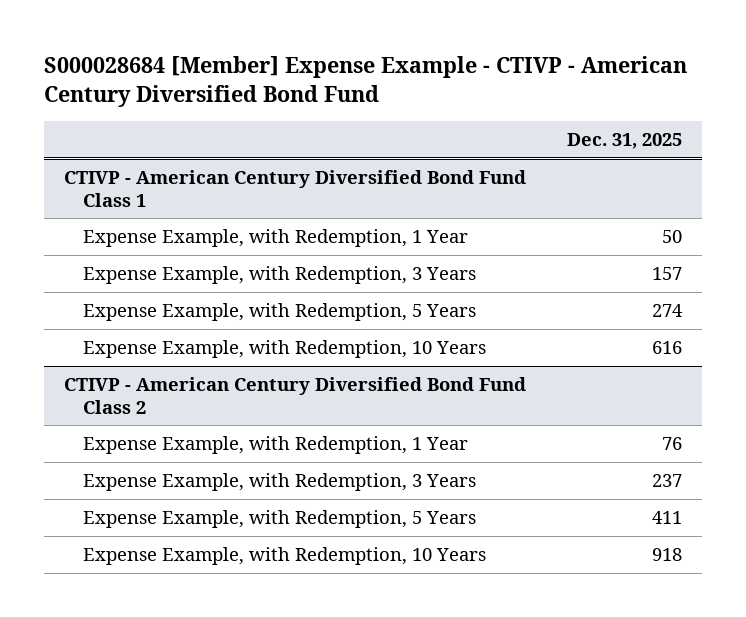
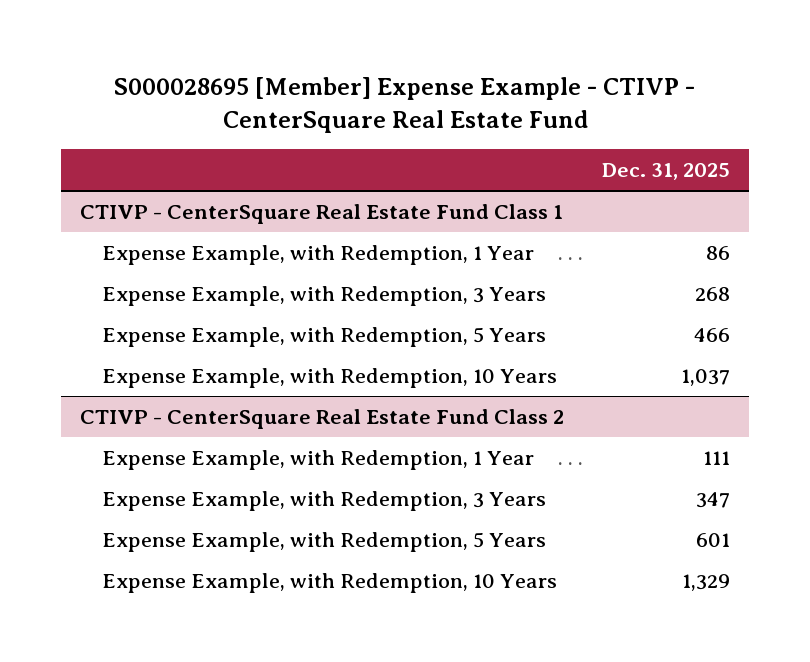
[44,56,688,108] S000028684 [Member] Expense Example - CTIVP - American Century Diversified Bond Fund -> [114,76,696,134] S000028695 [Member] Expense Example - CTIVP - CenterSquare Real Estate Fund
[64,170,527,207] CTIVP - American Century Diversified Bond Fund Class 1 -> none
[64,377,527,414] CTIVP - American Century Diversified Bond Fund Class 2 -> none
none -> [80,203,564,224] CTIVP - CenterSquare Real Estate Fund Class 1
[661,230,682,244] 50 -> [706,245,731,260] 86
[651,267,682,281] 157 -> [695,286,731,301] 268
[651,304,683,318] 274 -> [694,327,731,342] 466
[651,341,682,355] 616 -> [681,368,731,386] 1,037
none -> [80,408,565,429] CTIVP - CenterSquare Real Estate Fund Class 2
[661,437,682,451] 76 -> [703,450,731,465] 111
[651,474,682,488] 237 -> [696,491,731,508] 347
[651,511,682,525] 411 -> [696,532,731,547] 601
[651,548,682,562] 918 -> [682,573,731,591] 1,329

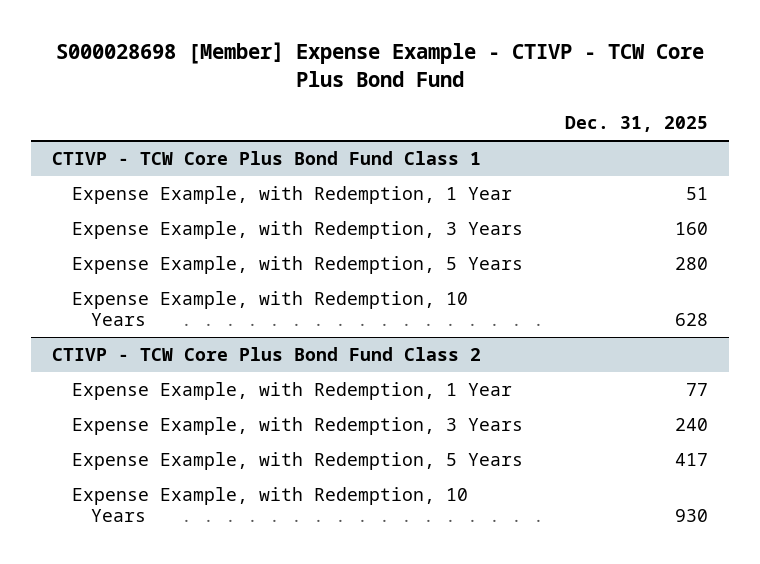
[114,76,696,134] S000028695 [Member] Expense Example - CTIVP - CenterSquare Real Estate Fund -> [56,42,705,88] S000028698 [Member] Expense Example - CTIVP - TCW Core Plus Bond Fund
[80,203,564,224] CTIVP - CenterSquare Real Estate Fund Class 1 -> none
[80,408,565,429] CTIVP - CenterSquare Real Estate Fund Class 2 -> none
none -> [52,151,482,166] CTIVP - TCW Core Plus Bond Fund Class 1
[706,245,731,260] 86 -> [685,187,708,201] 51
[695,286,731,301] 268 -> [674,222,708,236] 160
[694,327,731,342] 466 -> [674,257,708,271] 280
[681,368,731,386] 1,037 -> [674,313,708,327] 628
none -> [52,347,482,362] CTIVP - TCW Core Plus Bond Fund Class 2
[703,450,731,465] 111 -> [685,383,708,397] 77
[696,491,731,508] 347 -> [674,418,708,432] 240
[696,532,731,547] 601 -> [674,453,708,467] 417
[682,573,731,591] 1,329 -> [674,509,708,523] 930

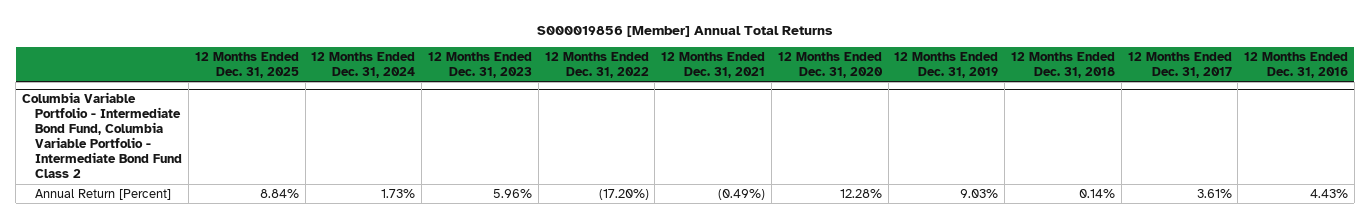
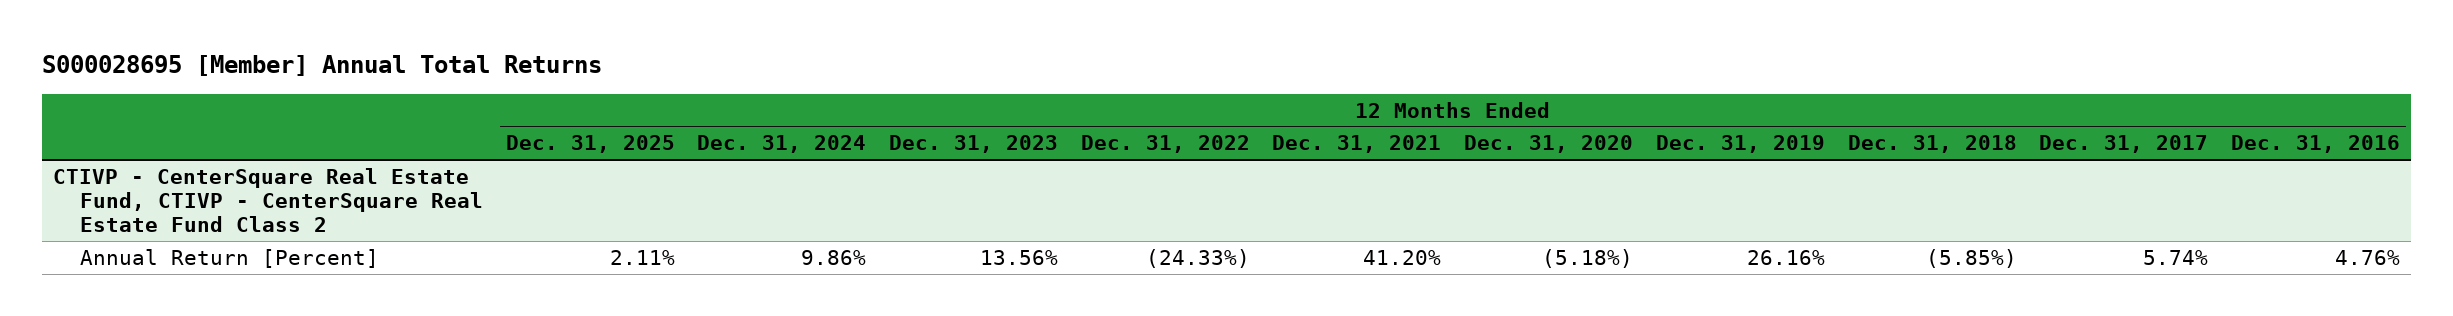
[537,25,834,37] S000019856 [Member] Annual Total Returns -> [41,55,602,77] S000028695 [Member] Annual Total Returns
[21,92,183,179] Columbia Variable Portfolio - Intermediate Bond Fund, Columbia Variable Portfolio - Intermediate Bond Fund Class 2 -> none
none -> [52,167,483,232] CTIVP - CenterSquare Real Estate Fund, CTIVP - CenterSquare Real Estate Fund Class 2
[259,188,299,198] 8.84% -> [609,249,675,265] 2.11%
[381,188,416,198] 1.73% -> [801,249,867,265] 9.86%
[493,188,533,198] 5.96% -> [979,249,1058,265] 13.56%
[598,188,649,200] (17.20%) -> [1145,248,1250,268] (24.33%)
[718,188,766,200] (0.49%) -> [1363,249,1442,265] 41.20%
[839,188,882,198] 12.28% -> [1542,248,1634,268] (5.18%)
[960,188,999,198] 9.03% -> [1746,249,1825,265] 26.16%
[1078,188,1115,198] 0.14% -> [1925,248,2017,268] (5.85%)
[1196,188,1232,198] 3.61% -> [2143,249,2209,265] 5.74%
[1310,188,1349,198] 4.43% -> [2335,249,2401,265] 4.76%

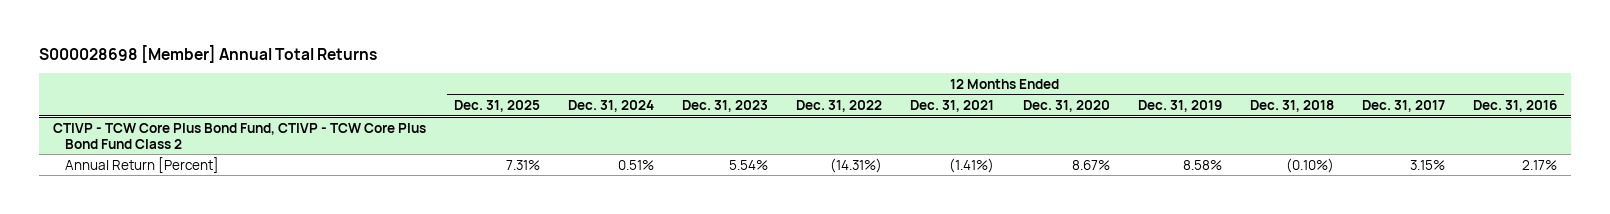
[41,55,602,77] S000028695 [Member] Annual Total Returns -> [38,44,377,63] S000028698 [Member] Annual Total Returns
[52,167,483,232] CTIVP - CenterSquare Real Estate Fund, CTIVP - CenterSquare Real Estate Fund Class 2 -> none
none -> [52,122,426,149] CTIVP - TCW Core Plus Bond Fund, CTIVP - TCW Core Plus Bond Fund Class 2
[609,249,675,265] 2.11% -> [505,159,540,170] 7.31%
[801,249,867,265] 9.86% -> [617,159,654,170] 0.51%
[979,249,1058,265] 13.56% -> [729,159,769,170] 5.54%
[1145,248,1250,268] (24.33%) -> [830,157,883,173] (14.31%)
[1363,249,1442,265] 41.20% -> [949,157,995,173] (1.41%)
[1542,248,1634,268] (5.18%) -> [1071,159,1110,170] 8.67%
[1746,249,1825,265] 26.16% -> [1182,159,1222,170] 8.58%
[1925,248,2017,268] (5.85%) -> [1285,157,1334,173] (0.10%)
[2143,249,2209,265] 5.74% -> [1409,159,1445,170] 3.15%
[2335,249,2401,265] 4.76% -> [1522,159,1558,170] 2.17%

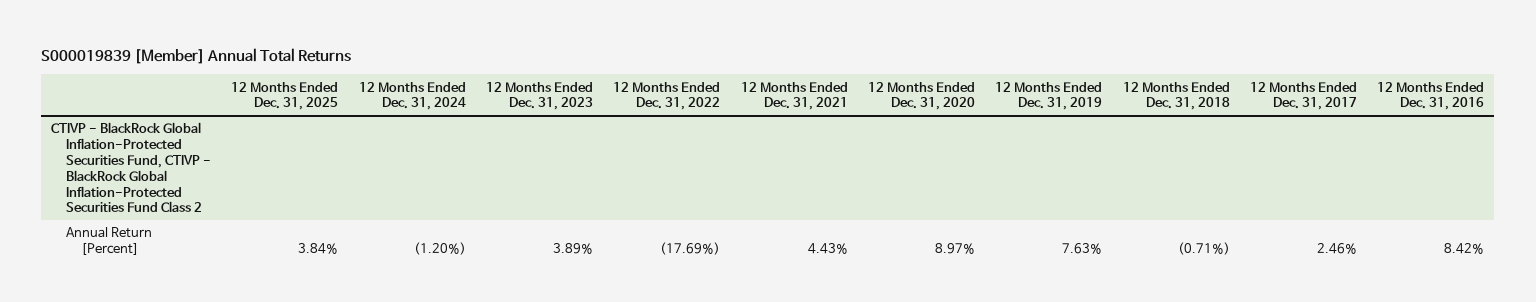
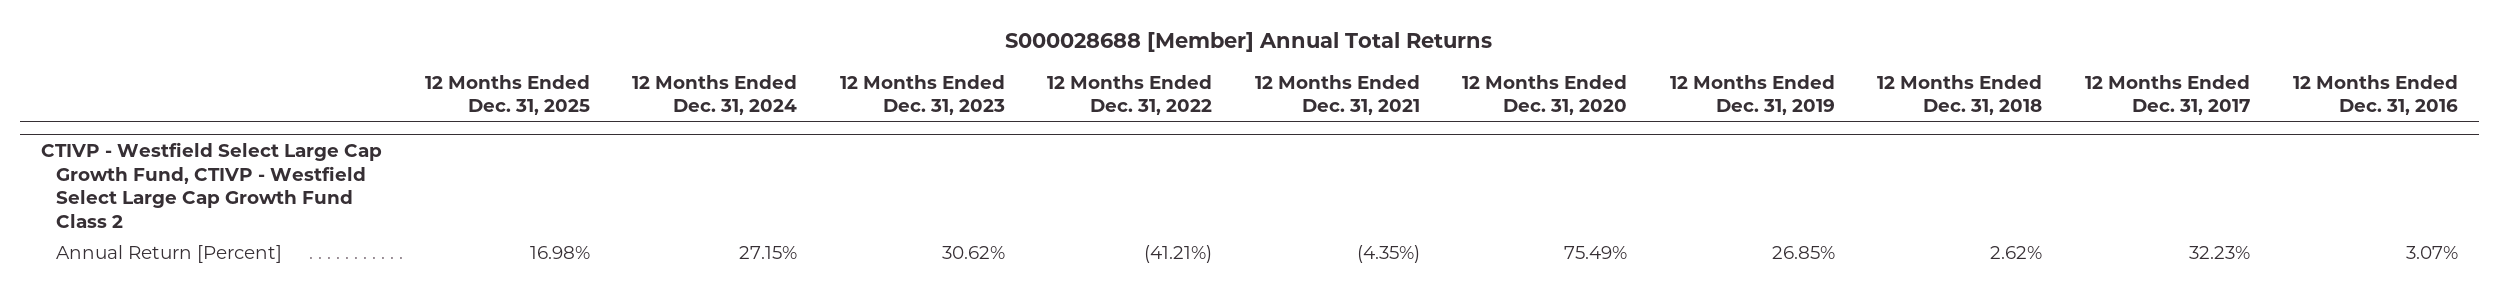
[41,48,352,65] S000019839 [Member] Annual Total Returns -> [1005,32,1493,53] S000028688 [Member] Annual Total Returns
[51,122,212,213] CTIVP - BlackRock Global Inflation-Protected Securities Fund, CTIVP - BlackRock Global Inflation-Protected Securities Fund Class 2 -> none
none -> [40,142,382,228] CTIVP - Westfield Select Large Cap Growth Fund, CTIVP - Westfield Select Large Cap Growth Fund Class 2
[298,243,339,255] 3.84% -> [529,246,590,260] 16.98%
[413,242,466,256] (1.20%) -> [739,246,798,260] 27.15%
[552,243,593,255] 3.89% -> [941,246,1005,260] 30.62%
[660,242,721,256] (17.69%) -> [1144,245,1213,264] (41.21%)
[807,243,848,255] 4.43% -> [1356,245,1420,264] (4.35%)
[934,243,975,255] 8.97% -> [1564,246,1628,260] 75.49%
[1062,243,1103,255] 7.63% -> [1771,246,1835,260] 26.85%
[1177,242,1230,256] (0.71%) -> [1990,246,2043,260] 2.62%
[1316,243,1357,255] 2.46% -> [2188,246,2250,260] 32.23%
[1444,243,1485,255] 8.42% -> [2405,246,2458,260] 3.07%

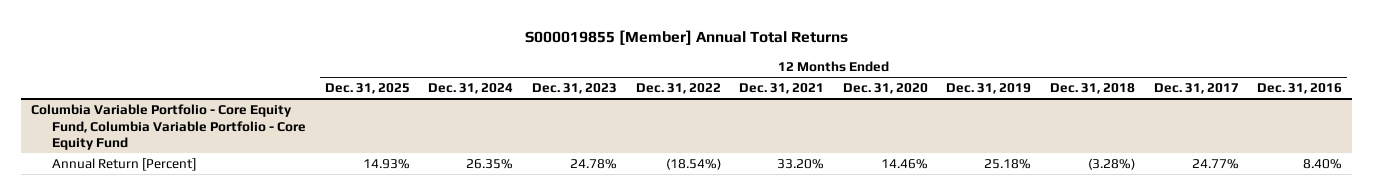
[1005,32,1493,53] S000028688 [Member] Annual Total Returns -> [524,30,848,46] S000019855 [Member] Annual Total Returns
[40,142,382,228] CTIVP - Westfield Select Large Cap Growth Fund, CTIVP - Westfield Select Large Cap Growth Fund Class 2 -> none
none -> [30,103,307,151] Columbia Variable Portfolio - Core Equity Fund, Columbia Variable Portfolio - Core Equity Fund
[529,246,590,260] 16.98% -> [362,158,410,169] 14.93%
[739,246,798,260] 27.15% -> [466,158,514,169] 26.35%
[941,246,1005,260] 30.62% -> [569,158,617,169] 24.78%
[1144,245,1213,264] (41.21%) -> [665,157,721,170] (18.54%)
[1356,245,1420,264] (4.35%) -> [777,158,825,169] 33.20%
[1564,246,1628,260] 75.49% -> [880,158,928,169] 14.46%
[1771,246,1835,260] 26.85% -> [984,158,1032,169] 25.18%
[1990,246,2043,260] 2.62% -> [1088,157,1136,170] (3.28%)
[2188,246,2250,260] 32.23% -> [1191,158,1239,169] 24.77%
[2405,246,2458,260] 3.07% -> [1303,158,1343,169] 8.40%

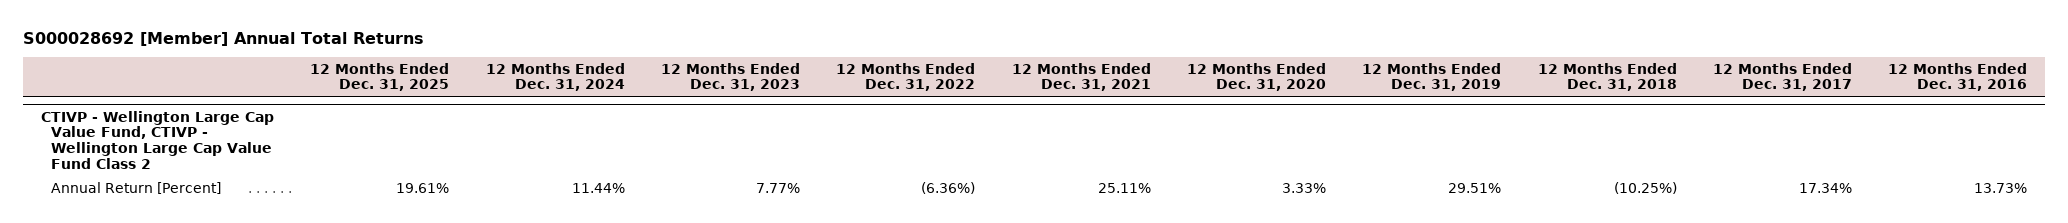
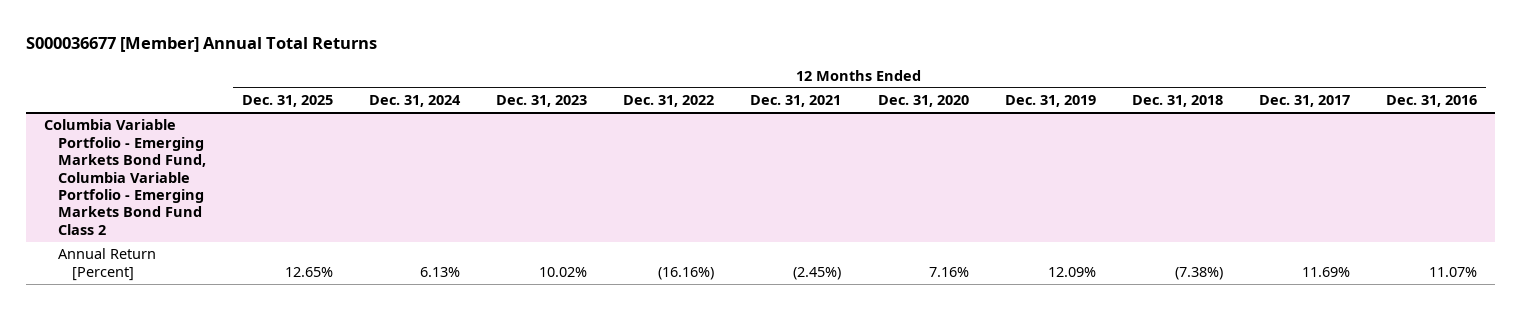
[22,31,424,46] S000028692 [Member] Annual Total Returns -> [26,36,378,52] S000036677 [Member] Annual Total Returns
[41,110,275,169] CTIVP - Wellington Large Cap Value Fund, CTIVP - Wellington Large Cap Value Fund Class 2 -> none
none -> [44,119,207,235] Columbia Variable Portfolio - Emerging Markets Bond Fund, Columbia Variable Portfolio - Emerging Markets Bond Fund Class 2
[396,182,450,193] 19.61% -> [285,266,334,277] 12.65%
[571,182,625,193] 11.44% -> [420,266,461,277] 6.13%
[756,182,801,193] 7.77% -> [539,266,588,277] 10.02%
[921,181,976,194] (6.36%) -> [658,266,715,280] (16.16%)
[1097,182,1151,193] 25.11% -> [793,266,842,280] (2.45%)
[1281,182,1326,193] 3.33% -> [928,266,969,277] 7.16%
[1448,182,1502,193] 29.51% -> [1047,266,1096,277] 12.09%
[1613,181,1677,194] (10.25%) -> [1174,266,1223,280] (7.38%)
[1798,182,1852,193] 17.34% -> [1301,266,1350,277] 11.69%
[1974,182,2028,193] 13.73% -> [1428,266,1477,277] 11.07%

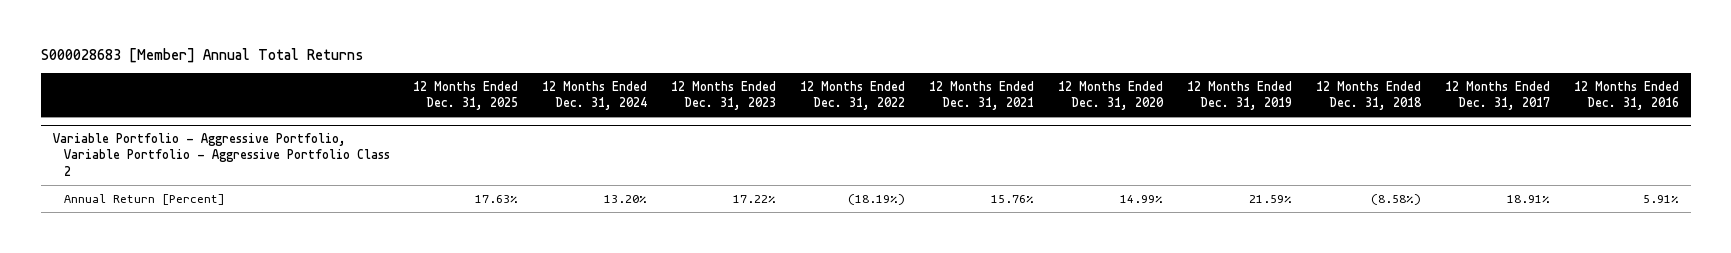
[26,36,378,52] S000036677 [Member] Annual Total Returns -> [40,48,364,64] S000028683 [Member] Annual Total Returns
[44,119,207,235] Columbia Variable Portfolio - Emerging Markets Bond Fund, Columbia Variable Portfolio - Emerging Markets Bond Fund Class 2 -> none
none -> [52,132,390,176] Variable Portfolio - Aggressive Portfolio, Variable Portfolio - Aggressive Portfolio Class 2
[285,266,334,277] 12.65% -> [475,194,519,203] 17.63%
[420,266,461,277] 6.13% -> [604,194,648,203] 13.20%
[539,266,588,277] 10.02% -> [733,194,777,203] 17.22%
[658,266,715,280] (16.16%) -> [848,193,906,205] (18.19%)
[793,266,842,280] (2.45%) -> [991,194,1035,203] 15.76%
[928,266,969,277] 7.16% -> [1120,194,1164,203] 14.99%
[1047,266,1096,277] 12.09% -> [1249,194,1293,203] 21.59%
[1174,266,1223,280] (7.38%) -> [1370,193,1421,205] (8.58%)
[1301,266,1350,277] 11.69% -> [1506,194,1550,203] 18.91%
[1428,266,1477,277] 11.07% -> [1642,194,1679,203] 5.91%

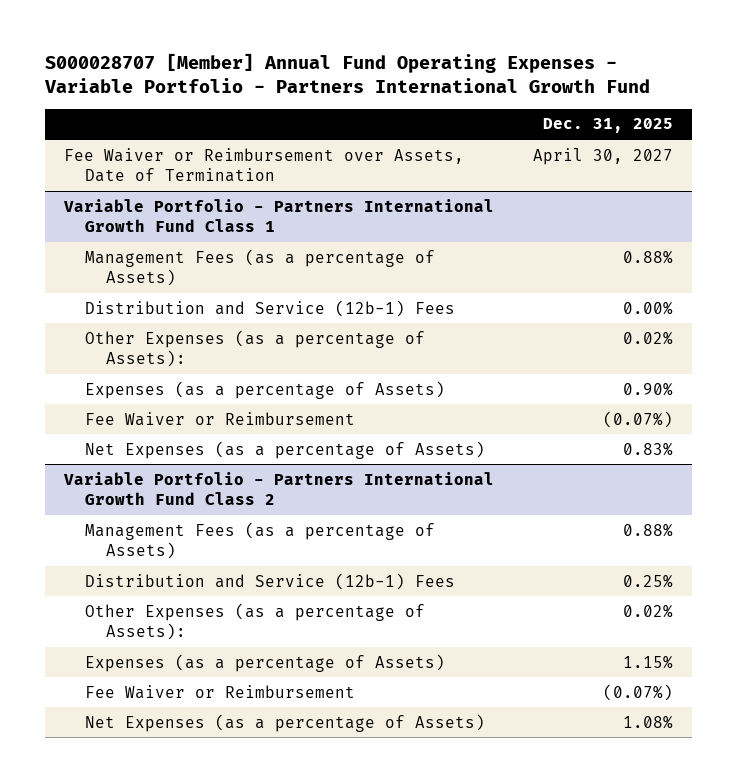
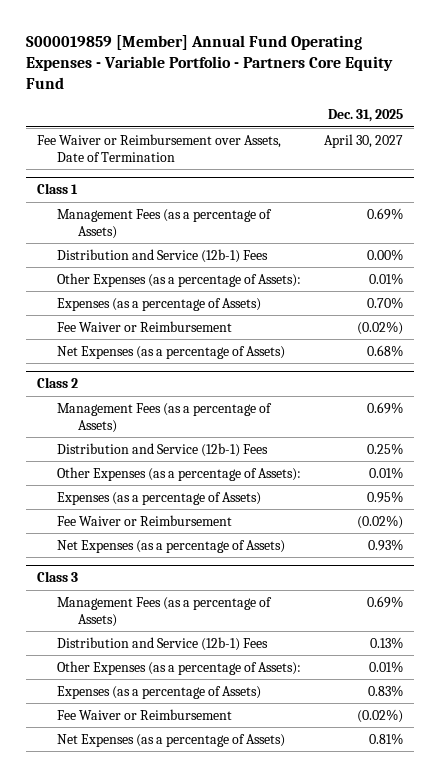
[44,53,651,94] S000028707 [Member] Annual Fund Operating Expenses - Variable Portfolio - Partners International Growth Fund -> [25,34,393,89] S000019859 [Member] Annual Fund Operating Expenses - Variable Portfolio - Partners Core Equity Fund
[63,198,495,232] Variable Portfolio - Partners International Growth Fund Class 1 -> none
none -> [36,183,78,195] Class 1
[622,249,673,264] 0.88% -> [366,207,403,220] 0.69%
[63,471,495,505] Variable Portfolio - Partners International Growth Fund Class 2 -> none
[622,330,673,345] 0.02% -> [368,272,403,285] 0.01%
[622,381,673,396] 0.90% -> [366,296,403,309] 0.70%
[602,410,673,428] (0.07%) -> [356,320,403,335] (0.02%)
[622,441,673,456] 0.83% -> [366,344,403,357] 0.68%
none -> [36,377,78,389] Class 2
[622,522,673,537] 0.88% -> [366,401,403,414] 0.69%
[622,603,673,618] 0.02% -> [368,466,403,479] 0.01%
[622,654,673,669] 1.15% -> [366,490,403,503] 0.95%
[602,683,673,701] (0.07%) -> [356,514,403,529] (0.02%)
[622,714,673,729] 1.08% -> [367,538,403,551] 0.93%
none -> [36,571,78,583] Class 3
none -> [57,596,273,627] Management Fees (as a percentage of Assets)
none -> [57,636,269,651] Distribution and Service (12b-1) Fees
none -> [57,660,302,675] Other Expenses (as a percentage of Assets):
none -> [57,685,262,699] Expenses (as a percentage of Assets)
none -> [57,708,233,720] Fee Waiver or Reimbursement
none -> [57,733,286,747] Net Expenses (as a percentage of Assets)

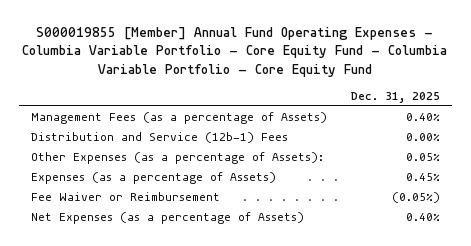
[25,34,393,89] S000019859 [Member] Annual Fund Operating Expenses - Variable Portfolio - Partners Core Equity Fund -> [22,27,448,77] S000019855 [Member] Annual Fund Operating Expenses - Columbia Variable Portfolio - Core Equity Fund - Columbia Variable Portfolio - Core Equity Fund
[36,133,281,162] Fee Waiver or Reimbursement over Assets, Date of Termination -> none
[36,183,78,195] Class 1 -> none
[366,207,403,220] 0.69% -> [405,113,440,122] 0.40%
[36,377,78,389] Class 2 -> none
[57,402,273,433] Management Fees (as a percentage of Assets) -> none
[57,442,269,457] Distribution and Service (12b-1) Fees -> none
[57,466,302,481] Other Expenses (as a percentage of Assets): -> none
[57,491,262,505] Expenses (as a percentage of Assets) -> none
[57,514,233,526] Fee Waiver or Reimbursement -> none
[57,539,286,553] Net Expenses (as a percentage of Assets) -> none
[36,571,78,583] Class 3 -> none
[57,596,273,627] Management Fees (as a percentage of Assets) -> none
[57,636,269,651] Distribution and Service (12b-1) Fees -> none
[57,660,302,675] Other Expenses (as a percentage of Assets): -> none
[57,685,262,699] Expenses (as a percentage of Assets) -> none
[57,708,233,720] Fee Waiver or Reimbursement -> none
[57,733,286,747] Net Expenses (as a percentage of Assets) -> none
[368,272,403,285] 0.01% -> [405,153,440,162] 0.05%
[366,296,403,309] 0.70% -> [405,173,440,182] 0.45%
[356,320,403,335] (0.02%) -> [391,192,440,204] (0.05%)
[366,344,403,357] 0.68% -> [405,213,440,222] 0.40%

